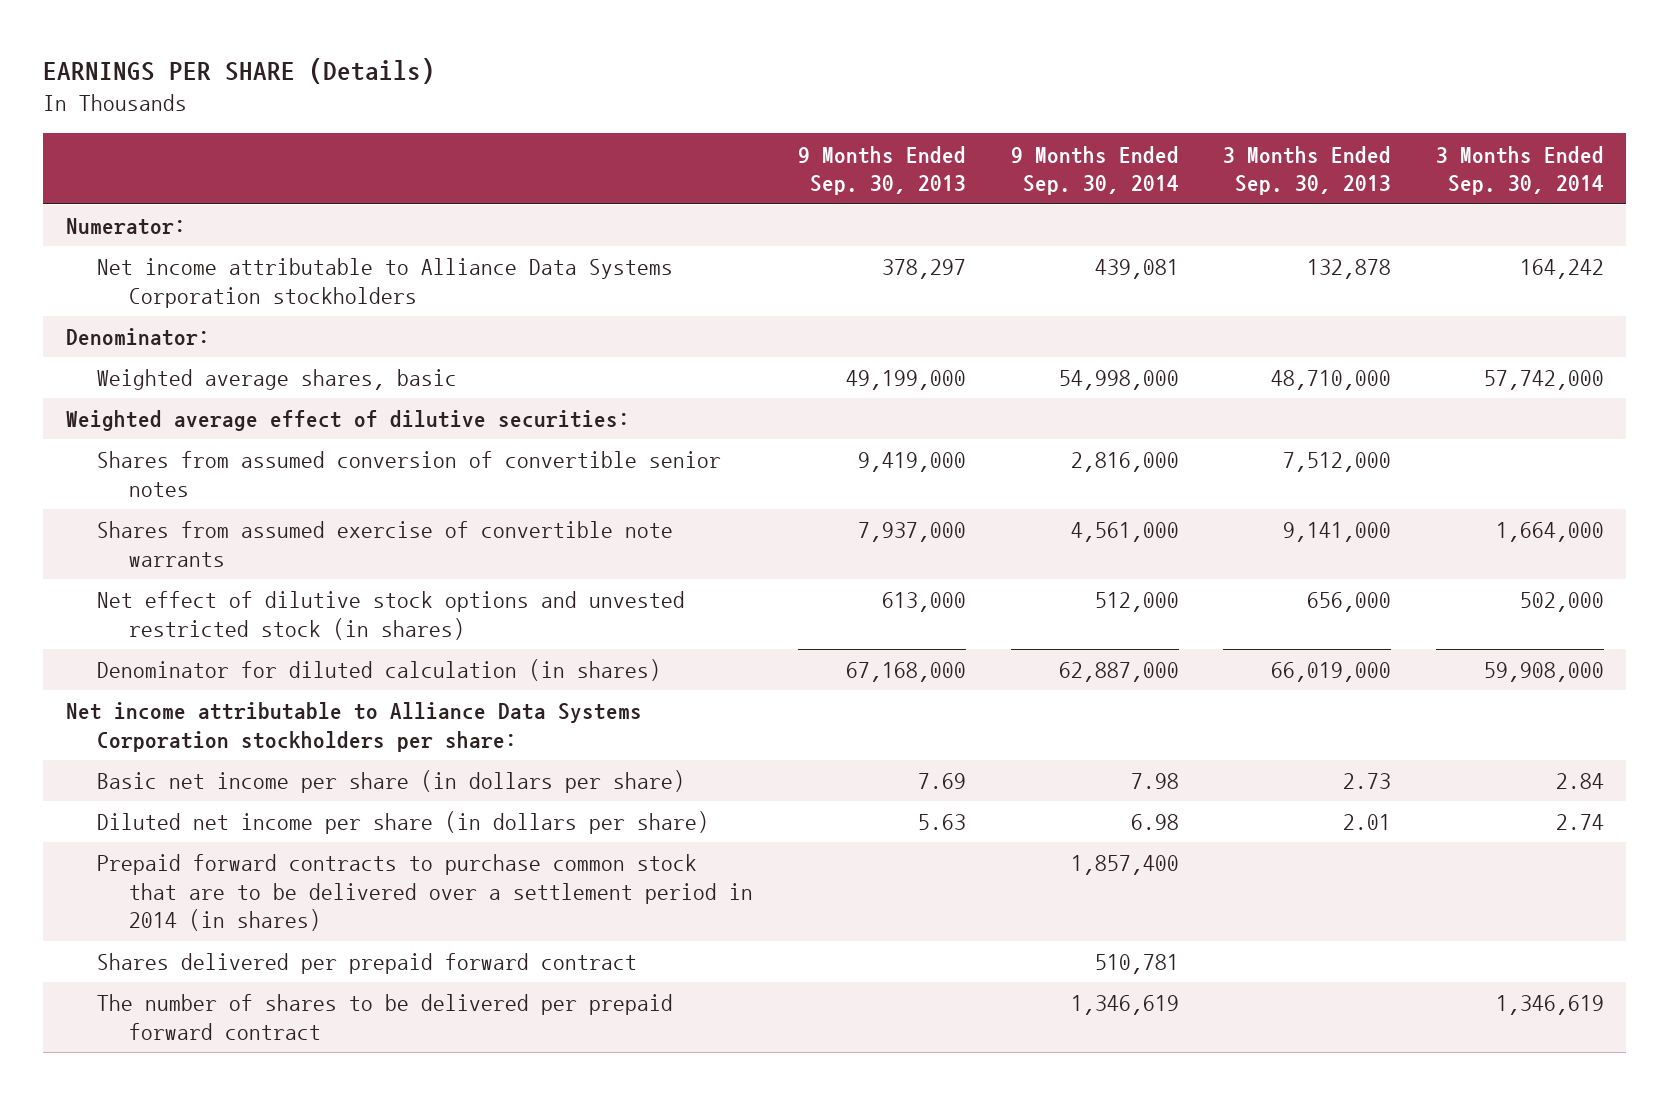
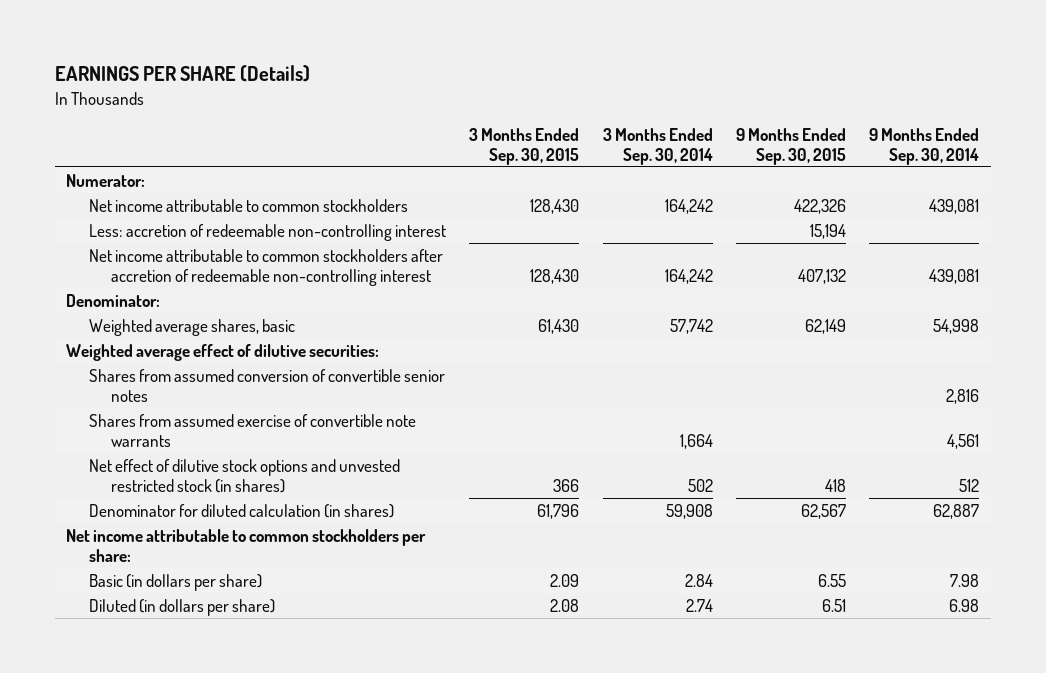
[798,145,967,196] 9 Months Ended Sep. 30, 2013 -> none
[1223,145,1392,196] 3 Months Ended Sep. 30, 2013 -> none
none -> [469,127,580,165] 3 Months Ended Sep. 30, 2015
none -> [735,127,846,165] 9 Months Ended Sep. 30, 2015
[97,258,674,308] Net income attributable to Alliance Data Systems Corporation stockholders -> [88,198,408,212] Net income attributable to common stockholders
none -> [88,223,446,241] Less: accretion of redeemable non-controlling interest
none -> [88,248,443,286] Net income attributable to common stockholders after accretion of redeemable non-controlling interest
[1058,370,1179,391] 54,998,000 -> [933,318,980,334] 54,998
[1484,370,1605,391] 57,742,000 -> [669,318,713,334] 57,742
[97,854,754,932] Prepaid forward contracts to purchase common stock that are to be delivered over a settlement period in 2014 (in shares) -> none
[97,953,638,975] Shares delivered per prepaid forward contract -> none
[97,994,674,1040] The number of shares to be delivered per prepaid forward contract -> none
[1070,452,1179,473] 2,816,000 -> [946,388,980,404] 2,816
[1070,522,1179,543] 4,561,000 -> [947,433,980,449] 4,561
[1496,522,1605,543] 1,664,000 -> [679,433,713,449] 1,664
[1094,592,1179,613] 512,000 -> [959,478,980,492] 512
[1520,592,1605,613] 502,000 -> [687,478,713,492] 502
[1058,662,1179,683] 62,887,000 -> [933,503,980,519] 62,887
[1484,662,1605,683] 59,908,000 -> [665,503,713,519] 59,908
[65,702,642,752] Net income attributable to Alliance Data Systems Corporation stockholders per share: -> [66,528,427,562] Net income attributable to common stockholders per share:
[97,770,686,794] Basic net income per share (in dollars per share) -> [88,573,262,591] Basic (in dollars per share)
[97,811,710,835] Diluted net income per share (in dollars per share) -> [88,598,275,616] Diluted (in dollars per share)

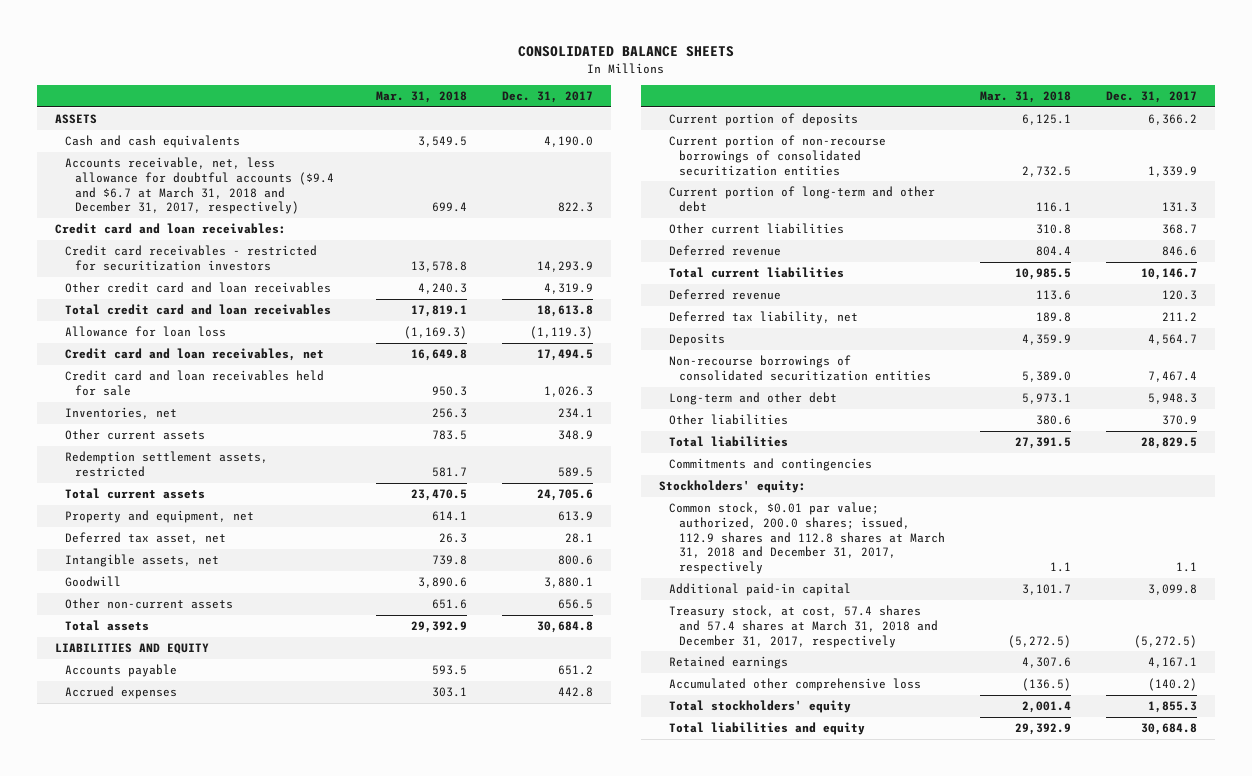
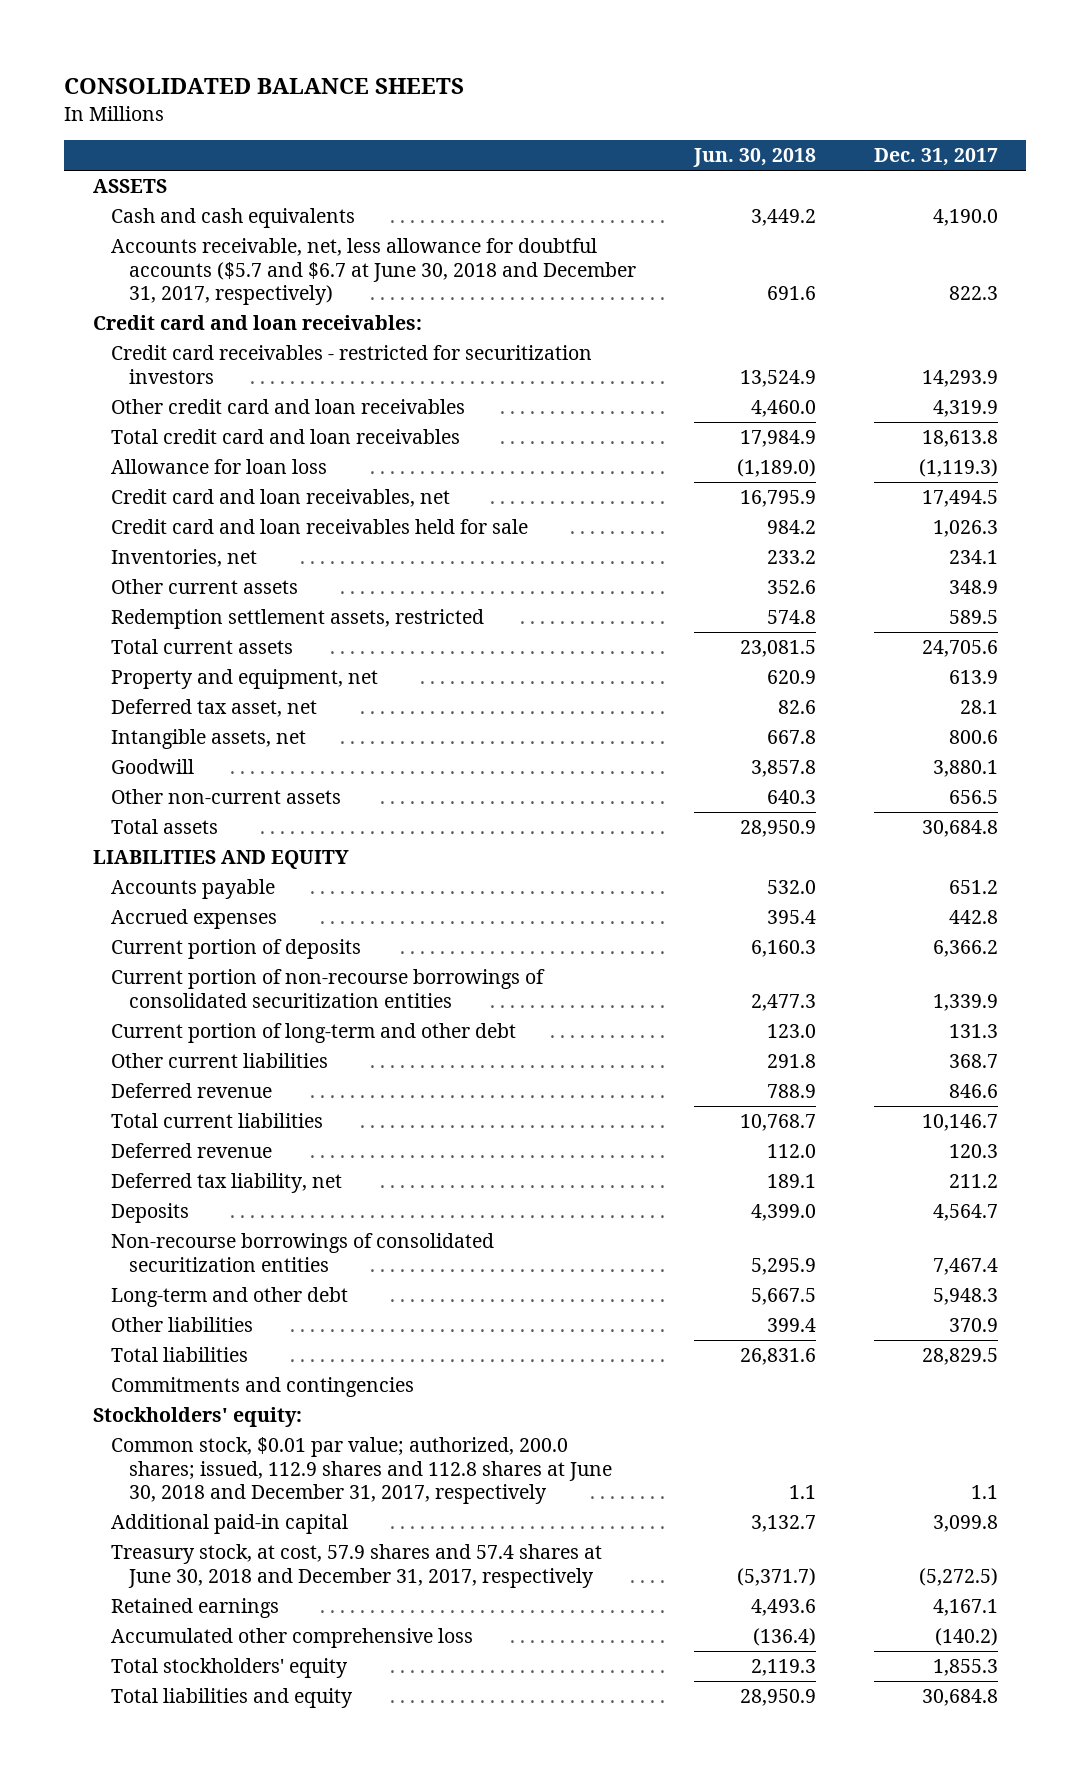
[375,90,467,103] Mar. 31, 2018 -> none
none -> [692,148,816,168] Jun. 30, 2018
[64,157,334,215] Accounts receivable, net, less allowance for doubtful accounts ($9.4 and $6.7 at March 31, 2018 and December 31, 2017, respectively) -> [111,238,637,305] Accounts receivable, net, less allowance for doubtful accounts ($5.7 and $6.7 at June 30, 2018 and December 31, 2017, respectively)
[668,502,945,575] Common stock, $0.01 par value; authorized, 200.0 shares; issued, 112.9 shares and 112.8 shares at March 31, 2018 and December 31, 2017, respectively -> [111,1437,613,1504] Common stock, $0.01 par value; authorized, 200.0 shares; issued, 112.9 shares and 112.8 shares at June 30, 2018 and December 31, 2017, respectively
[668,605,938,648] Treasury stock, at cost, 57.4 shares and 57.4 shares at March 31, 2018 and December 31, 2017, respectively -> [111,1544,603,1588] Treasury stock, at cost, 57.9 shares and 57.4 shares at June 30, 2018 and December 31, 2017, respectively

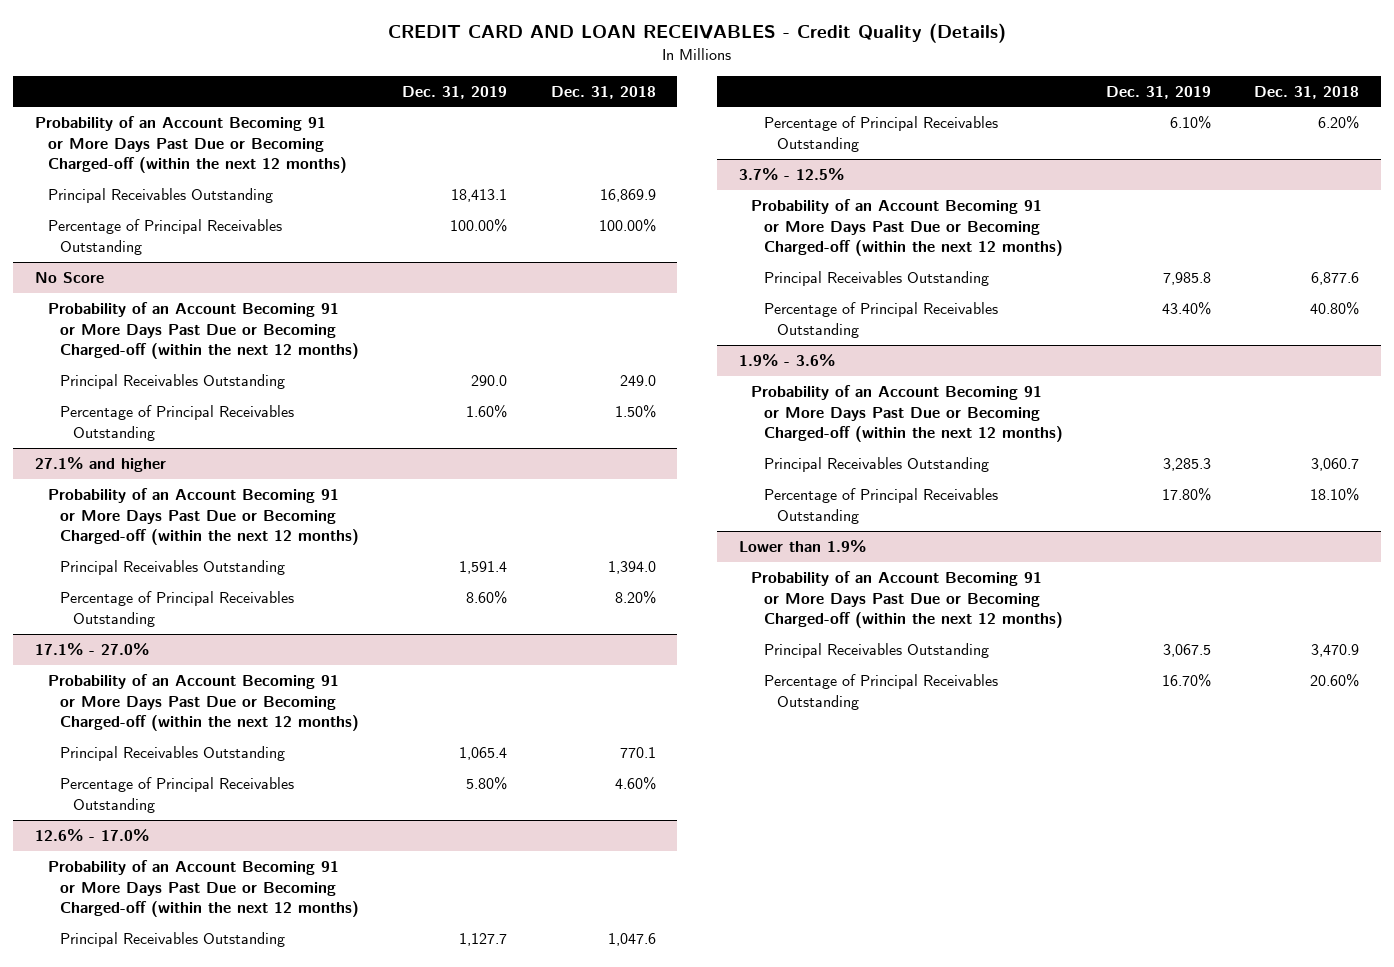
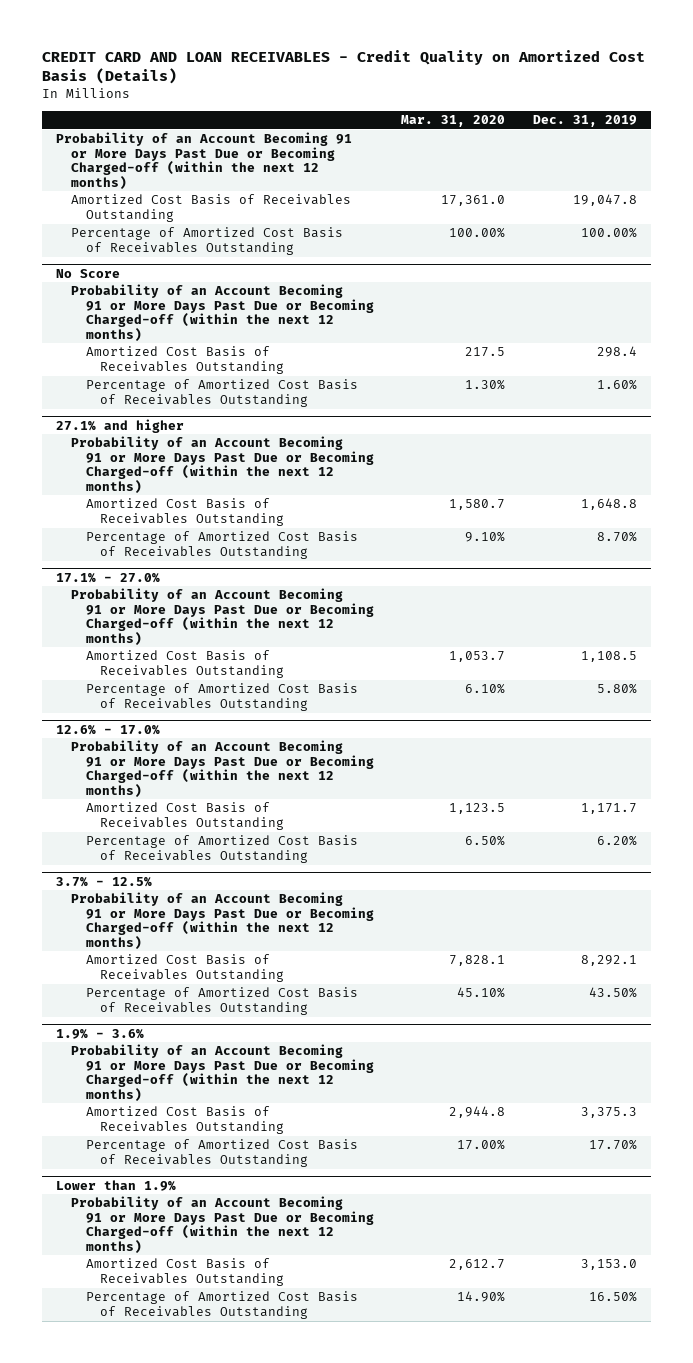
[388,23,1007,44] CREDIT CARD AND LOAN RECEIVABLES - Credit Quality (Details) -> [42,49,646,85] CREDIT CARD AND LOAN RECEIVABLES - Credit Quality on Amortized Cost Basis (Details)
[550,85,656,99] Dec. 31, 2018 -> none
none -> [401,115,506,128] Mar. 31, 2020
[47,187,273,203] Principal Receivables Outstanding -> none
none -> [70,194,351,222] Amortized Cost Basis of Receivables Outstanding
[47,218,282,255] Percentage of Principal Receivables Outstanding -> [70,227,343,255] Percentage of Amortized Cost Basis of Receivables Outstanding
[60,373,286,389] Principal Receivables Outstanding -> none
none -> [85,346,285,374] Amortized Cost Basis of Receivables Outstanding
[60,404,295,441] Percentage of Principal Receivables Outstanding -> [85,379,358,407] Percentage of Amortized Cost Basis of Receivables Outstanding
[60,559,286,575] Principal Receivables Outstanding -> none
none -> [85,498,285,526] Amortized Cost Basis of Receivables Outstanding
[60,590,295,627] Percentage of Principal Receivables Outstanding -> [85,531,358,559] Percentage of Amortized Cost Basis of Receivables Outstanding
[466,589,508,604] 8.60% -> [596,531,637,543] 8.70%
[60,745,286,761] Principal Receivables Outstanding -> none
none -> [85,650,285,678] Amortized Cost Basis of Receivables Outstanding
[60,776,295,813] Percentage of Principal Receivables Outstanding -> [85,683,358,711] Percentage of Amortized Cost Basis of Receivables Outstanding
[60,931,286,947] Principal Receivables Outstanding -> none
none -> [85,802,285,830] Amortized Cost Basis of Receivables Outstanding
[763,115,998,152] Percentage of Principal Receivables Outstanding -> [85,835,358,863] Percentage of Amortized Cost Basis of Receivables Outstanding
[1170,114,1212,129] 6.10% -> [596,835,637,847] 6.20%
[763,270,989,286] Principal Receivables Outstanding -> none
none -> [85,954,285,982] Amortized Cost Basis of Receivables Outstanding
[763,301,998,338] Percentage of Principal Receivables Outstanding -> [85,987,358,1015] Percentage of Amortized Cost Basis of Receivables Outstanding
[1162,300,1212,315] 43.40% -> [588,987,637,999] 43.50%
[763,456,989,472] Principal Receivables Outstanding -> none
none -> [85,1106,285,1134] Amortized Cost Basis of Receivables Outstanding
[763,487,998,524] Percentage of Principal Receivables Outstanding -> [85,1139,358,1167] Percentage of Amortized Cost Basis of Receivables Outstanding
[1162,486,1212,501] 17.80% -> [588,1139,637,1151] 17.70%
[763,642,989,658] Principal Receivables Outstanding -> none
none -> [85,1258,285,1286] Amortized Cost Basis of Receivables Outstanding
[763,673,998,710] Percentage of Principal Receivables Outstanding -> [85,1291,358,1319] Percentage of Amortized Cost Basis of Receivables Outstanding
[1162,672,1212,687] 16.70% -> [588,1291,637,1303] 16.50%

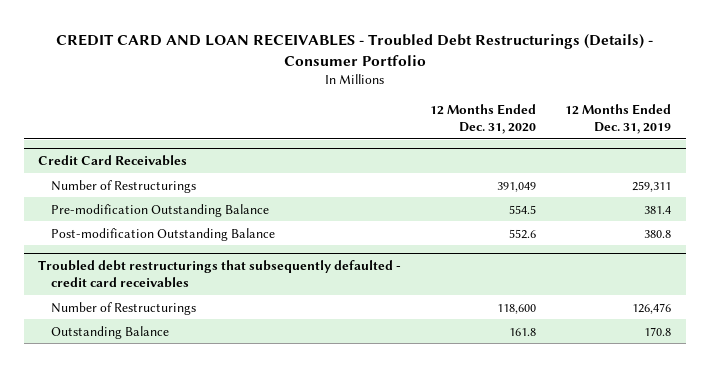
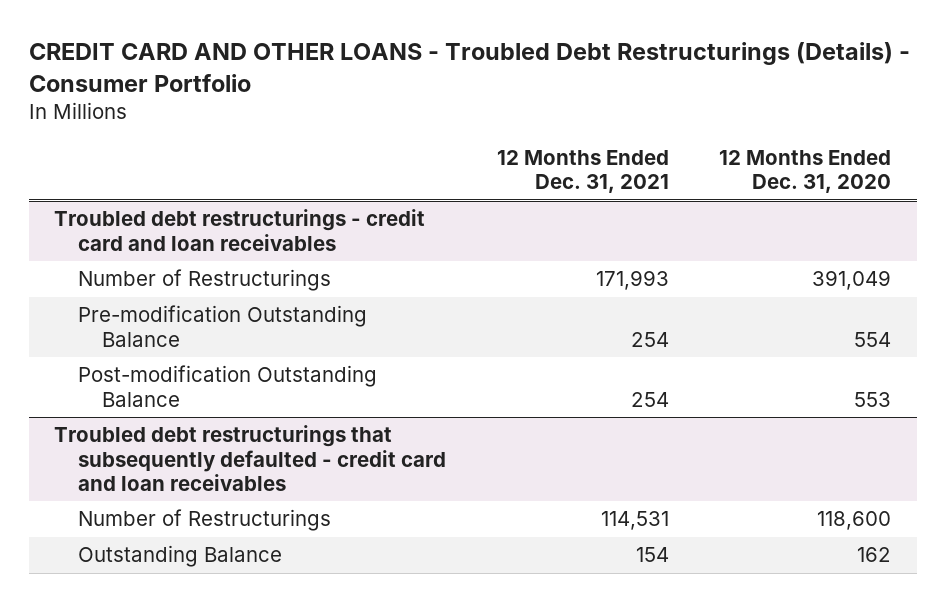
[55,33,653,66] CREDIT CARD AND LOAN RECEIVABLES - Troubled Debt Restructurings (Details) - Consumer Portfolio -> [28,42,910,92] CREDIT CARD AND OTHER LOANS - Troubled Debt Restructurings (Details) - Consumer Portfolio
[565,104,672,135] 12 Months Ended Dec. 31, 2019 -> none
none -> [496,149,669,194] 12 Months Ended Dec. 31, 2021
[38,155,188,167] Credit Card Receivables -> [54,209,426,251] Troubled debt restructurings - credit card and loan receivables
[509,204,537,214] 554.5 -> [854,331,892,347] 554
[509,228,537,239] 552.6 -> [854,391,892,407] 553
[38,260,402,289] Troubled debt restructurings that subsequently defaulted - credit card receivables -> [54,425,447,492] Troubled debt restructurings that subsequently defaulted - credit card and loan receivables
[509,327,537,336] 161.8 -> [857,547,892,563] 162

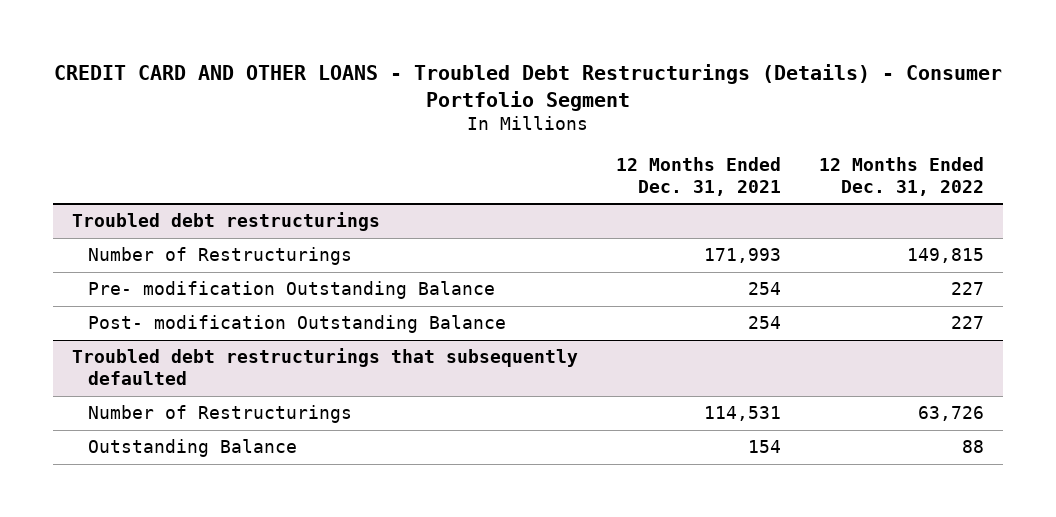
[28,42,910,92] CREDIT CARD AND OTHER LOANS - Troubled Debt Restructurings (Details) - Consumer Portfolio -> [54,63,1003,111] CREDIT CARD AND OTHER LOANS - Troubled Debt Restructurings (Details) - Consumer Portfolio Segment
[719,149,892,194] 12 Months Ended Dec. 31, 2020 -> none
none -> [819,156,985,196] 12 Months Ended Dec. 31, 2022
[54,209,426,251] Troubled debt restructurings - credit card and loan receivables -> [72,212,381,232] Troubled debt restructurings
[78,305,368,347] Pre-modification Outstanding Balance -> [87,281,495,300] Pre- modification Outstanding Balance
[78,365,378,407] Post-modification Outstanding Balance -> [87,315,506,334] Post- modification Outstanding Balance
[54,425,447,492] Troubled debt restructurings that subsequently defaulted - credit card and loan receivables -> [72,348,579,386] Troubled debt restructurings that subsequently defaulted

